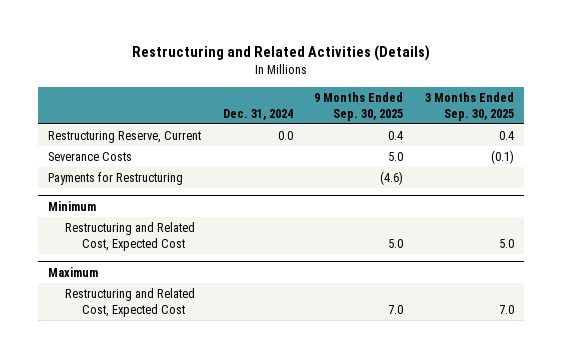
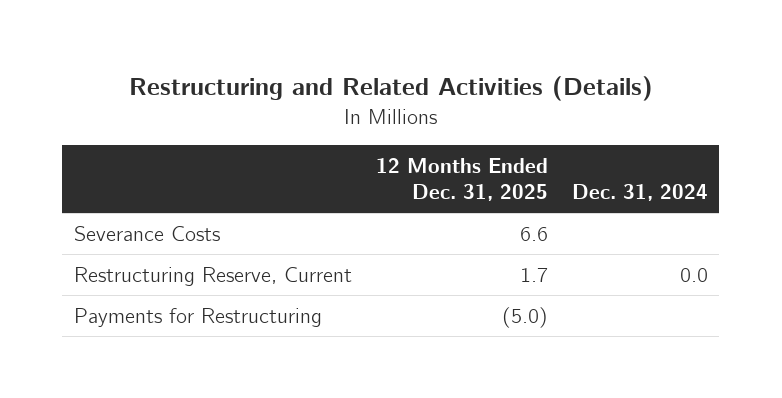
[314,91,404,121] 9 Months Ended Sep. 30, 2025 -> none
[424,91,514,121] 3 Months Ended Sep. 30, 2025 -> none
none -> [375,157,548,202] 12 Months Ended Dec. 31, 2025
[48,131,202,144] Restructuring Reserve, Current -> [74,266,353,286] Restructuring Reserve, Current
[48,201,97,212] Minimum -> none
[65,222,196,252] Restructuring and Related Cost, Expected Cost -> none
[48,267,99,278] Maximum -> none
[65,288,196,318] Restructuring and Related Cost, Expected Cost -> none

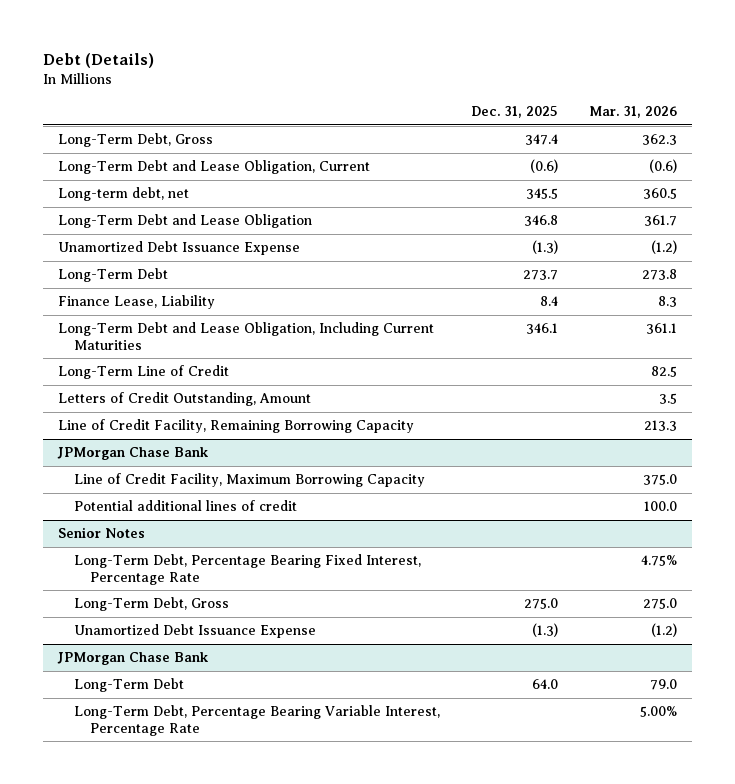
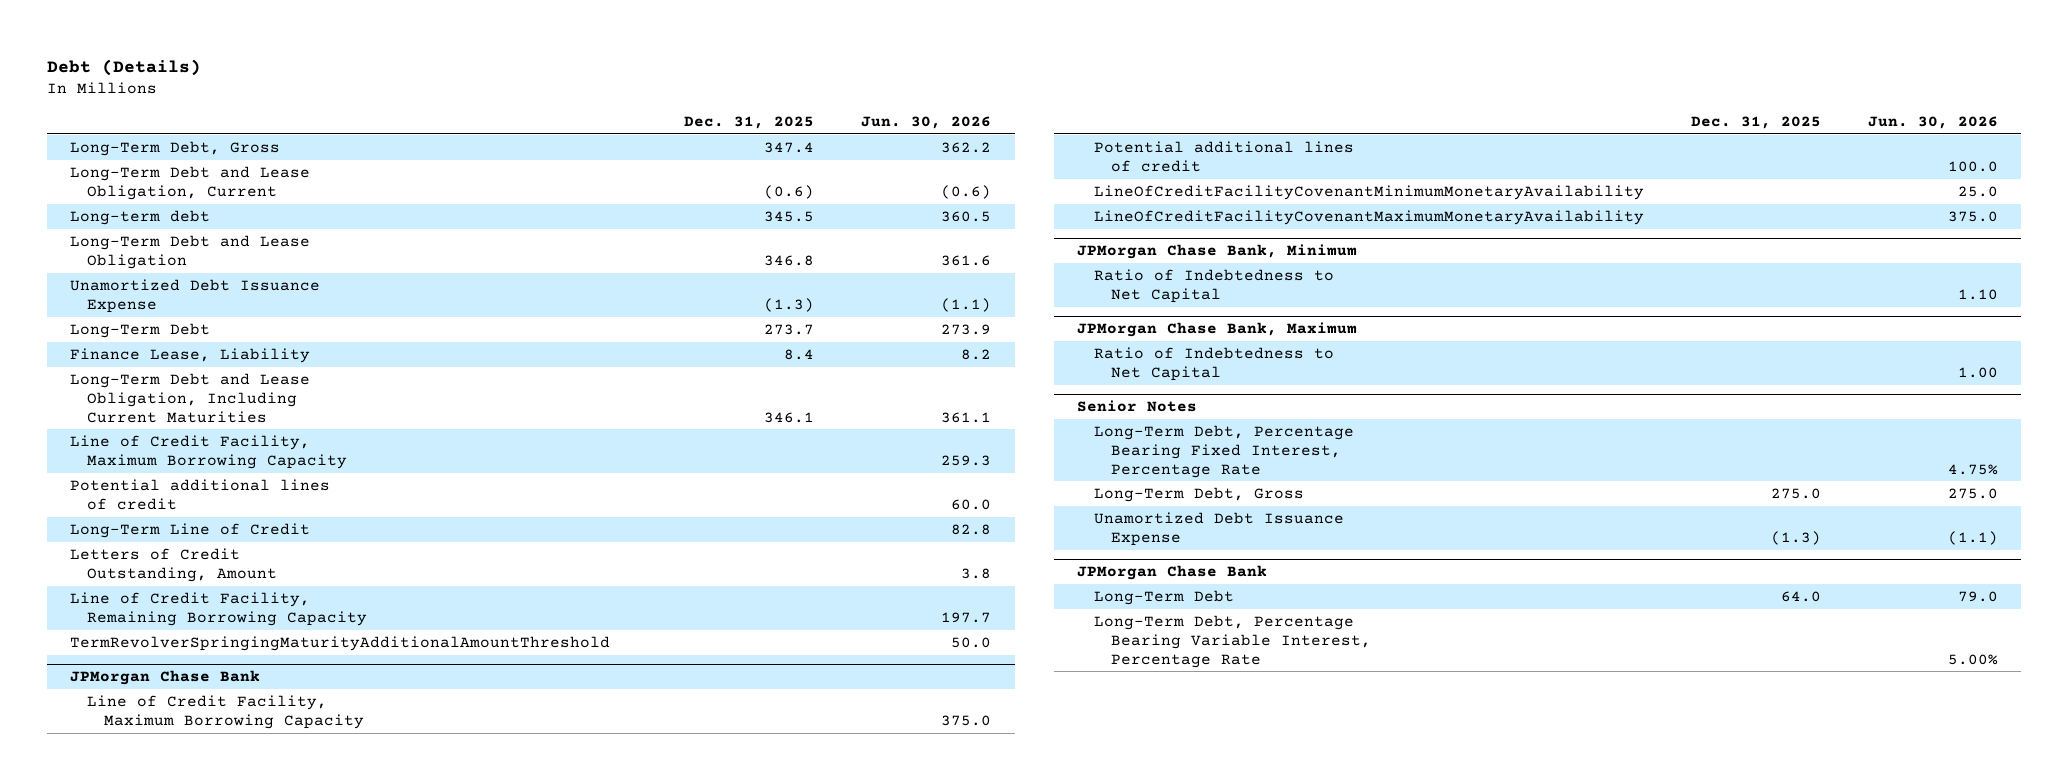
[588,106,677,119] Mar. 31, 2026 -> none
none -> [861,115,992,129] Jun. 30, 2026
[58,187,190,202] Long-term debt, net -> [70,210,211,226] Long-term debt
none -> [70,435,348,469] Line of Credit Facility, Maximum Borrowing Capacity
none -> [70,479,331,510] Potential additional lines of credit
none -> [70,636,611,652] TermRevolverSpringingMaturityAdditionalAmountThreshold
none -> [1094,185,1645,201] LineOfCreditFacilityCovenantMinimumMonetaryAvailability
none -> [1094,210,1645,226] LineOfCreditFacilityCovenantMaximumMonetaryAvailability
none -> [1077,244,1358,260] JPMorgan Chase Bank, Minimum
none -> [1094,269,1335,303] Ratio of Indebtedness to Net Capital
none -> [1077,322,1358,338] JPMorgan Chase Bank, Maximum
none -> [1094,347,1335,381] Ratio of Indebtedness to Net Capital

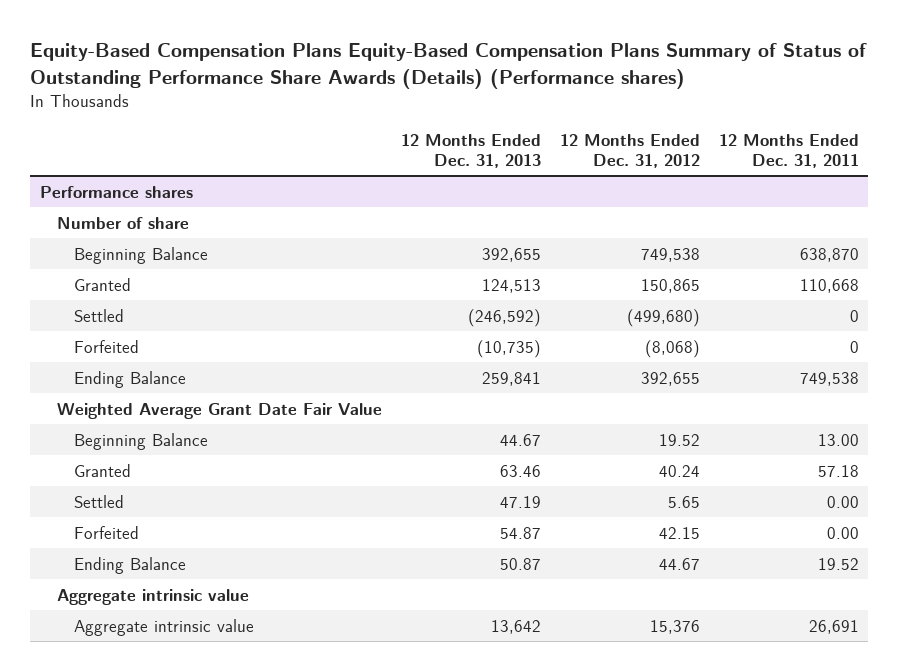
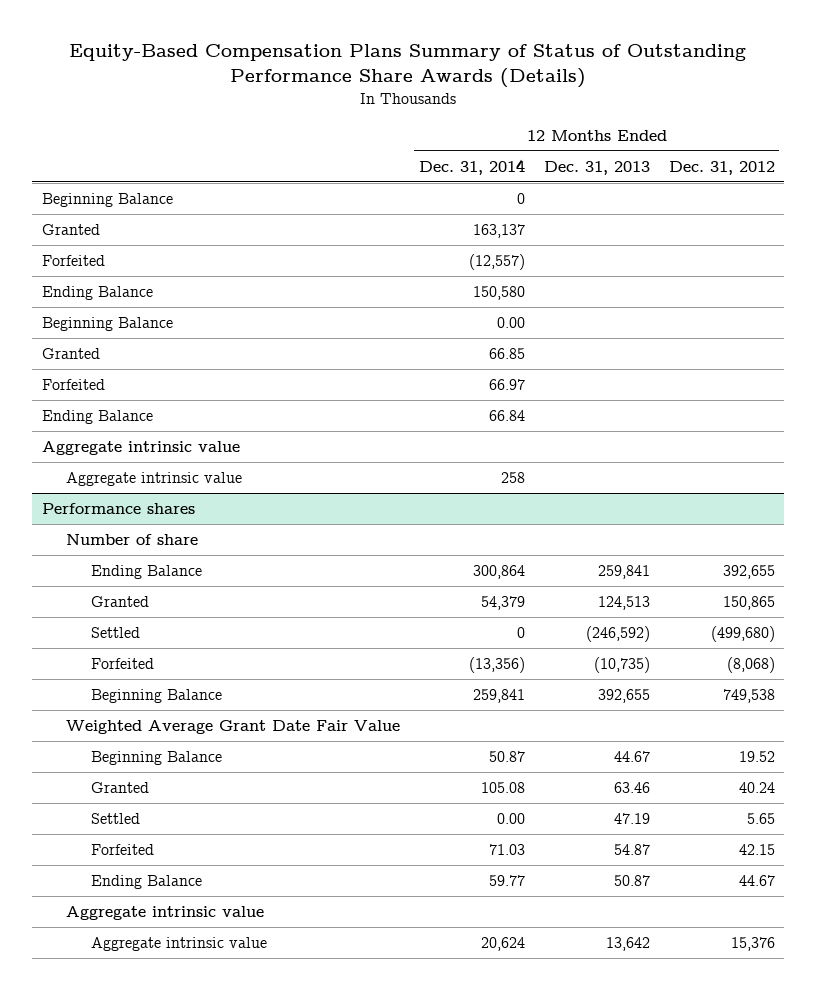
[30,42,868,89] Equity-Based Compensation Plans Equity-Based Compensation Plans Summary of Status of Outstanding Performance Share Awards (Details) (Performance shares) -> [69,44,747,89] Equity-Based Compensation Plans Summary of Status of Outstanding Performance Share Awards (Details)
[718,133,859,168] 12 Months Ended Dec. 31, 2011 -> none
none -> [419,158,526,175] Dec. 31, 2014
none -> [41,192,173,207] Beginning Balance
none -> [41,223,100,235] Granted
none -> [41,254,105,266] Forfeited
none -> [41,285,153,300] Ending Balance
none -> [41,316,173,331] Beginning Balance
none -> [41,347,100,359] Granted
none -> [41,378,105,390] Forfeited
none -> [41,409,153,424] Ending Balance
none -> [41,440,240,455] Aggregate intrinsic value
none -> [66,471,243,486] Aggregate intrinsic value
[73,370,186,388] Ending Balance -> [91,564,203,579] Ending Balance
[73,246,208,264] Beginning Balance -> [91,688,223,703] Beginning Balance

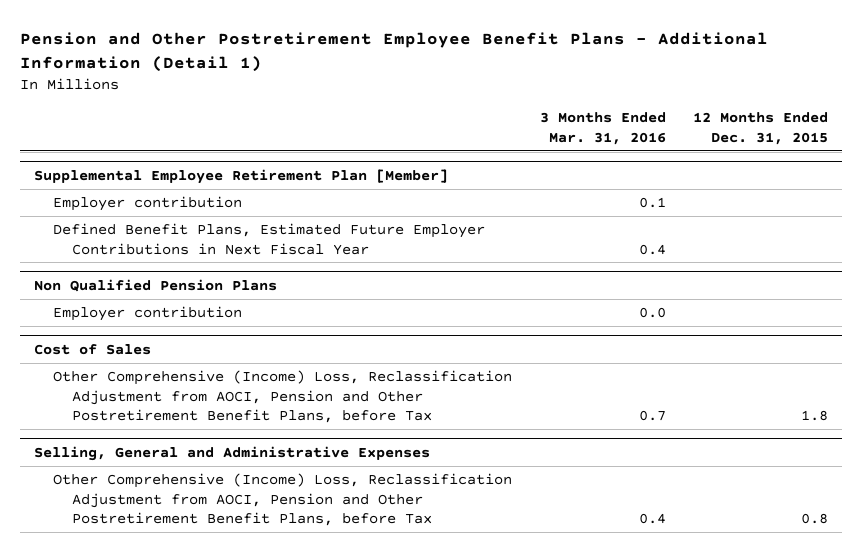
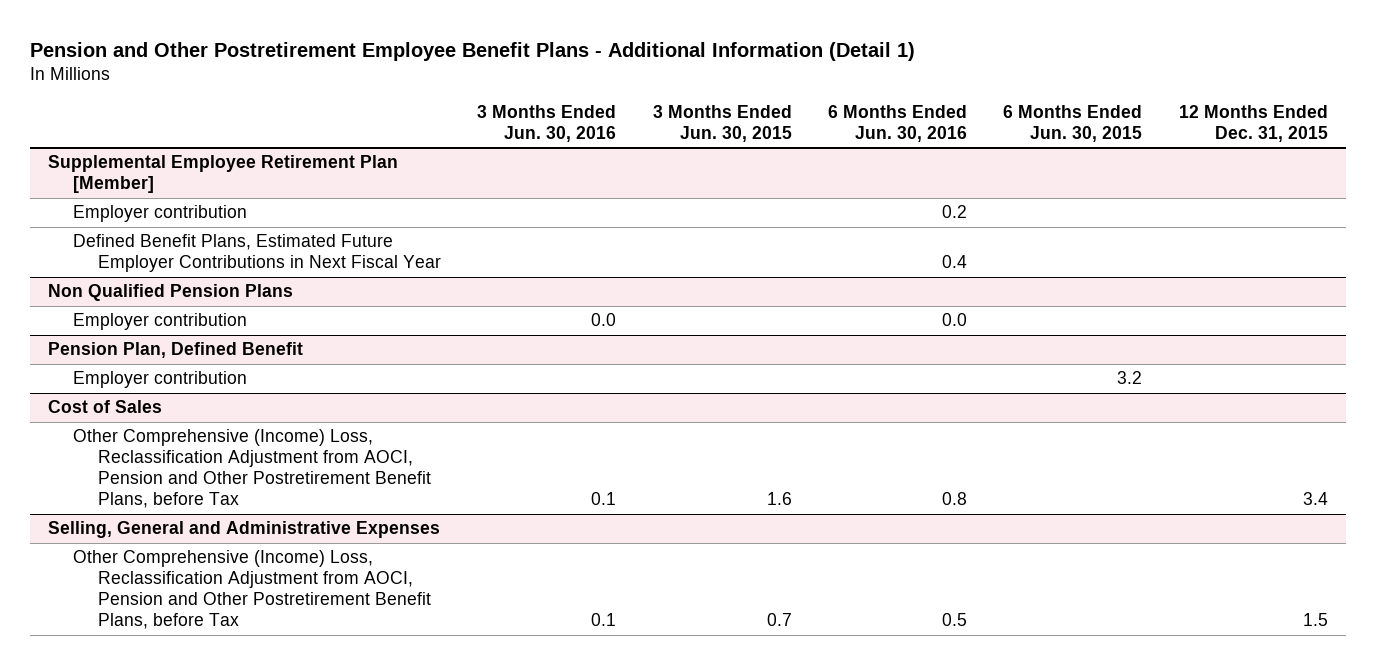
[539,112,666,145] 3 Months Ended Mar. 31, 2016 -> none
none -> [477,105,617,143] 3 Months Ended Jun. 30, 2016
none -> [652,105,792,143] 3 Months Ended Jun. 30, 2015
none -> [827,105,967,143] 6 Months Ended Jun. 30, 2016
none -> [1003,105,1143,143] 6 Months Ended Jun. 30, 2015
none -> [48,342,304,359] Pension Plan, Defined Benefit
none -> [73,371,248,389] Employer contribution
[801,410,829,422] 1.8 -> [1302,492,1328,506] 3.4
[801,513,829,525] 0.8 -> [1302,613,1328,627] 1.5

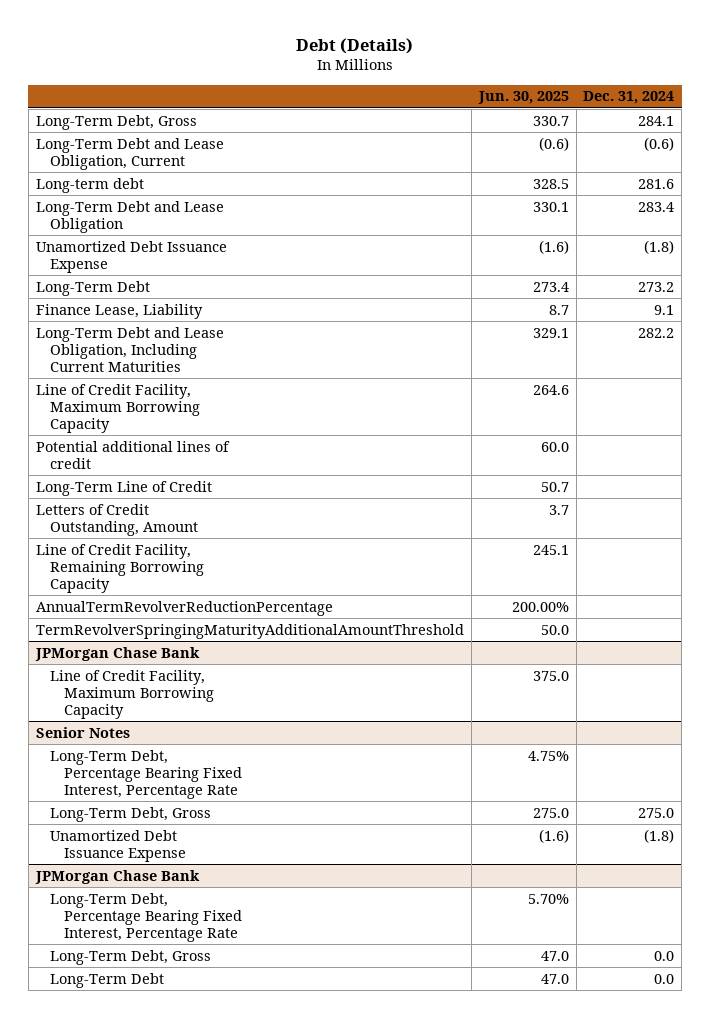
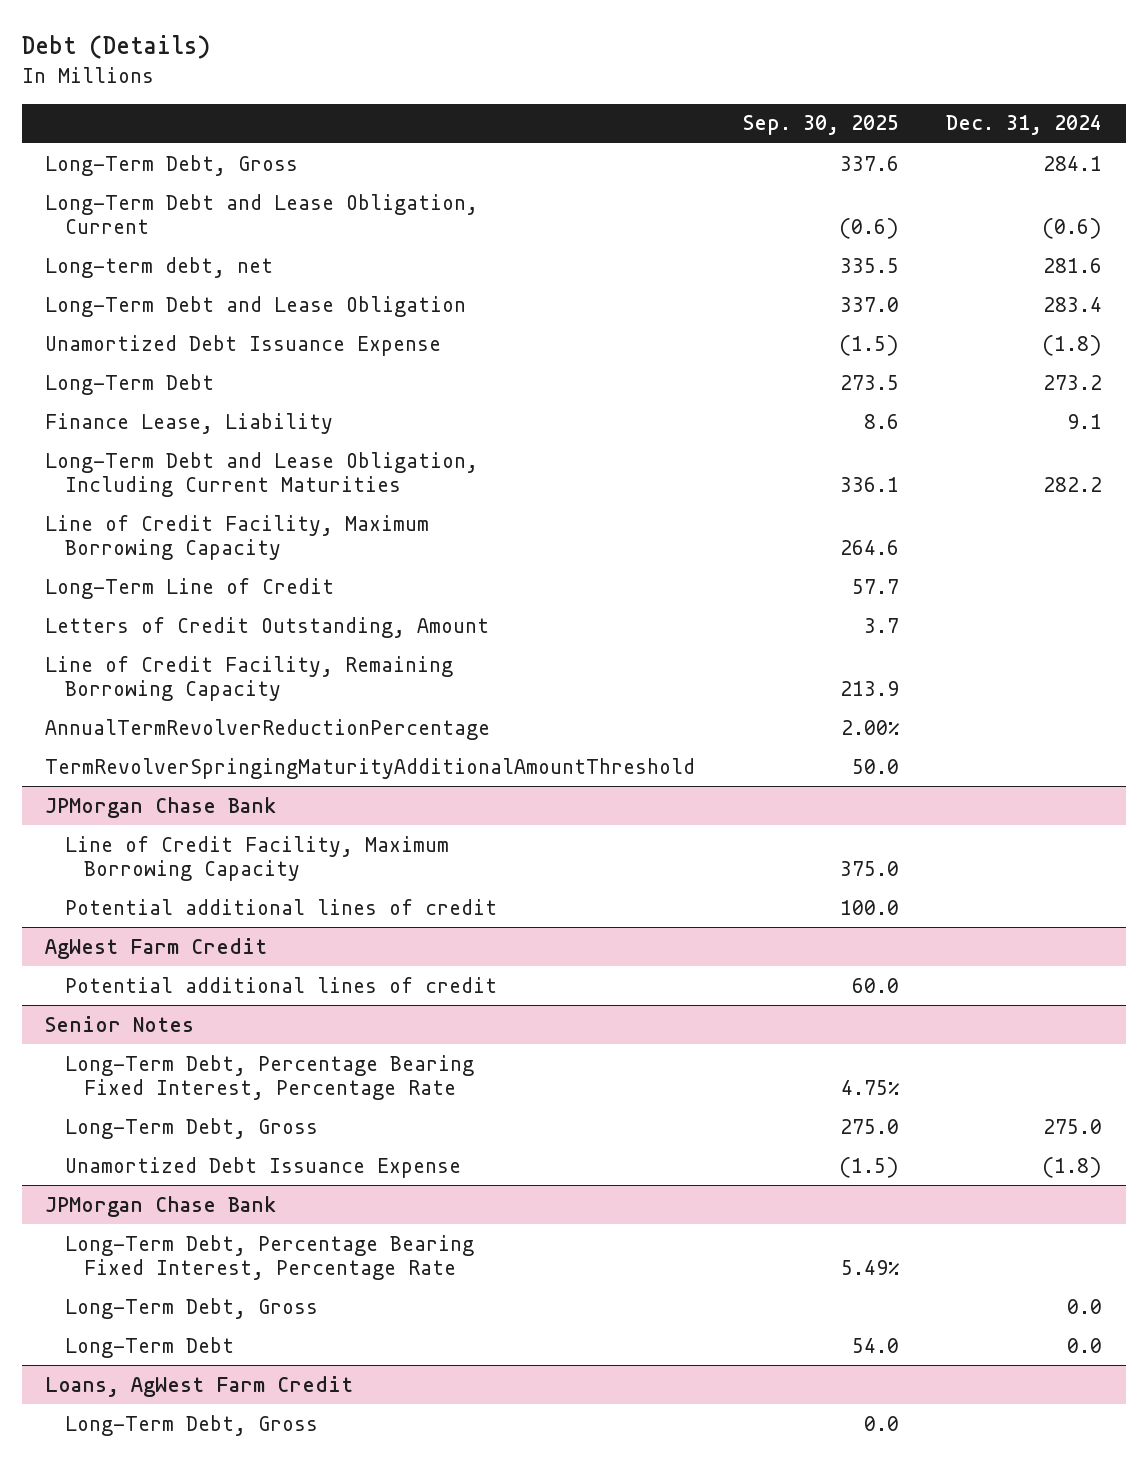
[477,91,569,105] Jun. 30, 2025 -> none
none -> [742,115,899,136] Sep. 30, 2025
[35,177,144,193] Long-term debt -> [45,256,274,278] Long-term debt, net
[35,440,230,469] Potential additional lines of credit -> none
none -> [64,898,497,915] Potential additional lines of credit
none -> [45,937,268,959] AgWest Farm Credit
none -> [64,976,497,993] Potential additional lines of credit
none -> [45,1375,354,1397] Loans, AgWest Farm Credit
none -> [64,1414,318,1436] Long-Term Debt, Gross

